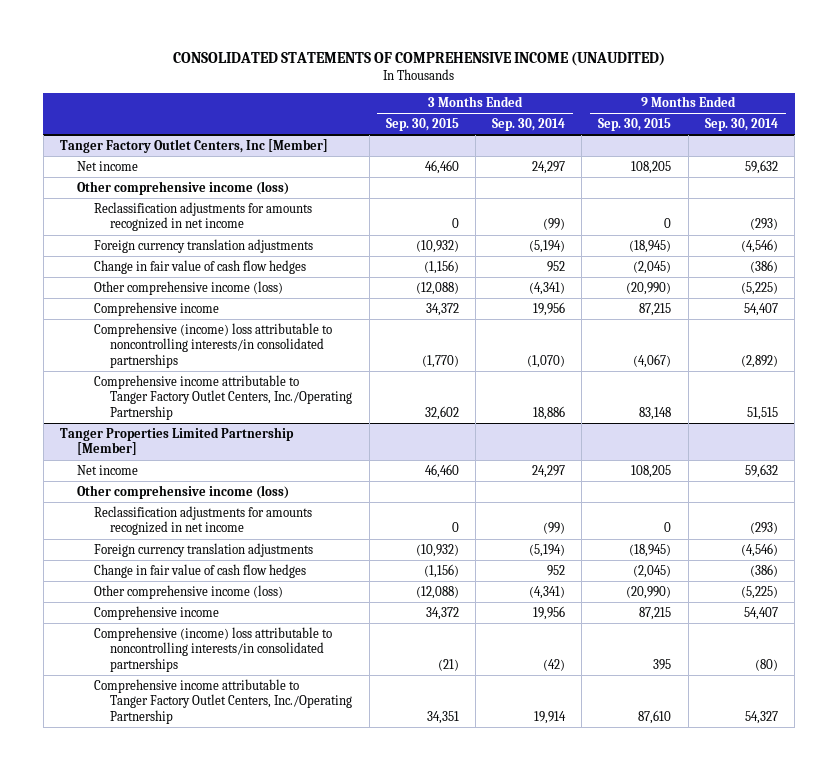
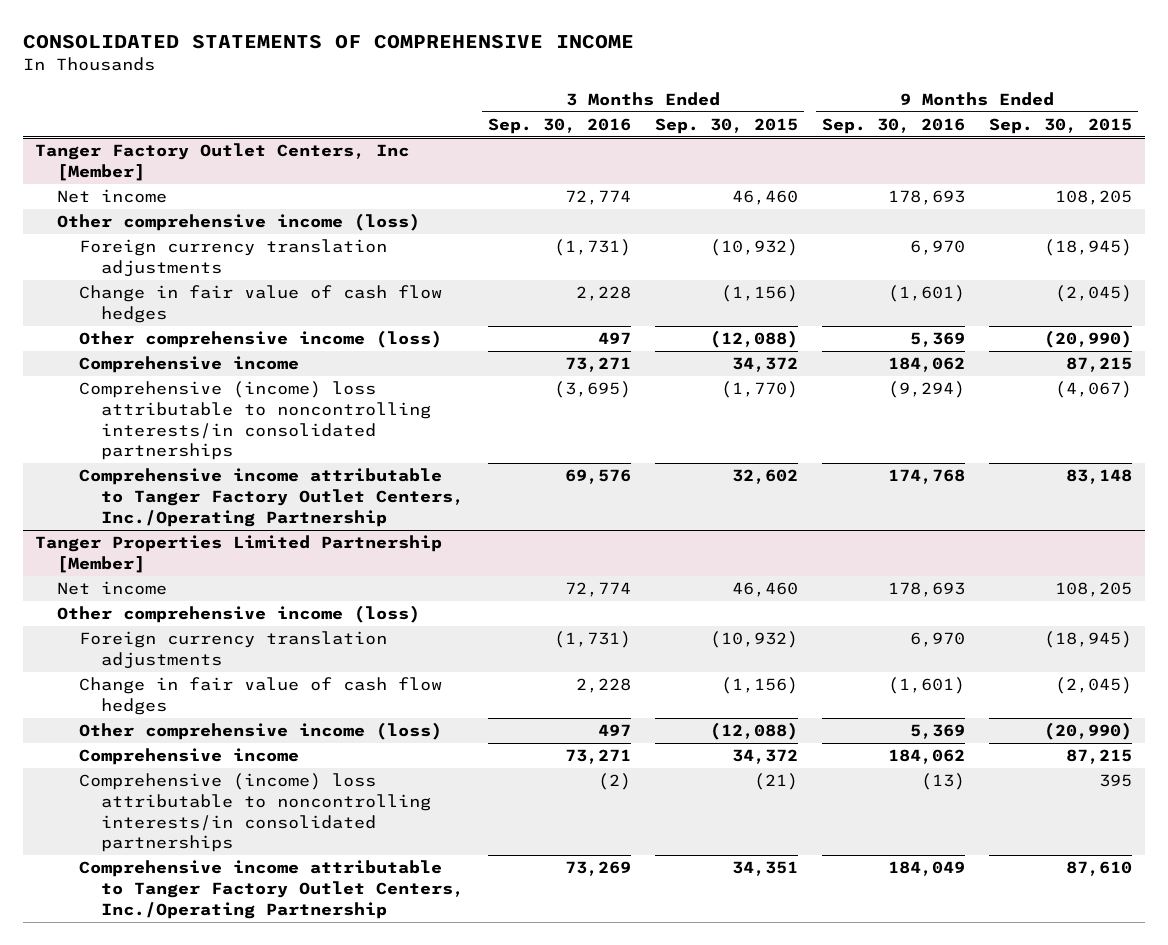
[172,51,665,66] CONSOLIDATED STATEMENTS OF COMPREHENSIVE INCOME (UNAUDITED) -> [23,34,635,50] CONSOLIDATED STATEMENTS OF COMPREHENSIVE INCOME
[492,118,566,132] Sep. 30, 2014 -> none
[704,118,778,132] Sep. 30, 2014 -> none
none -> [487,117,631,134] Sep. 30, 2016
none -> [822,117,966,134] Sep. 30, 2016
[93,201,312,232] Reclassification adjustments for amounts recognized in net income -> none
[93,505,312,536] Reclassification adjustments for amounts recognized in net income -> none

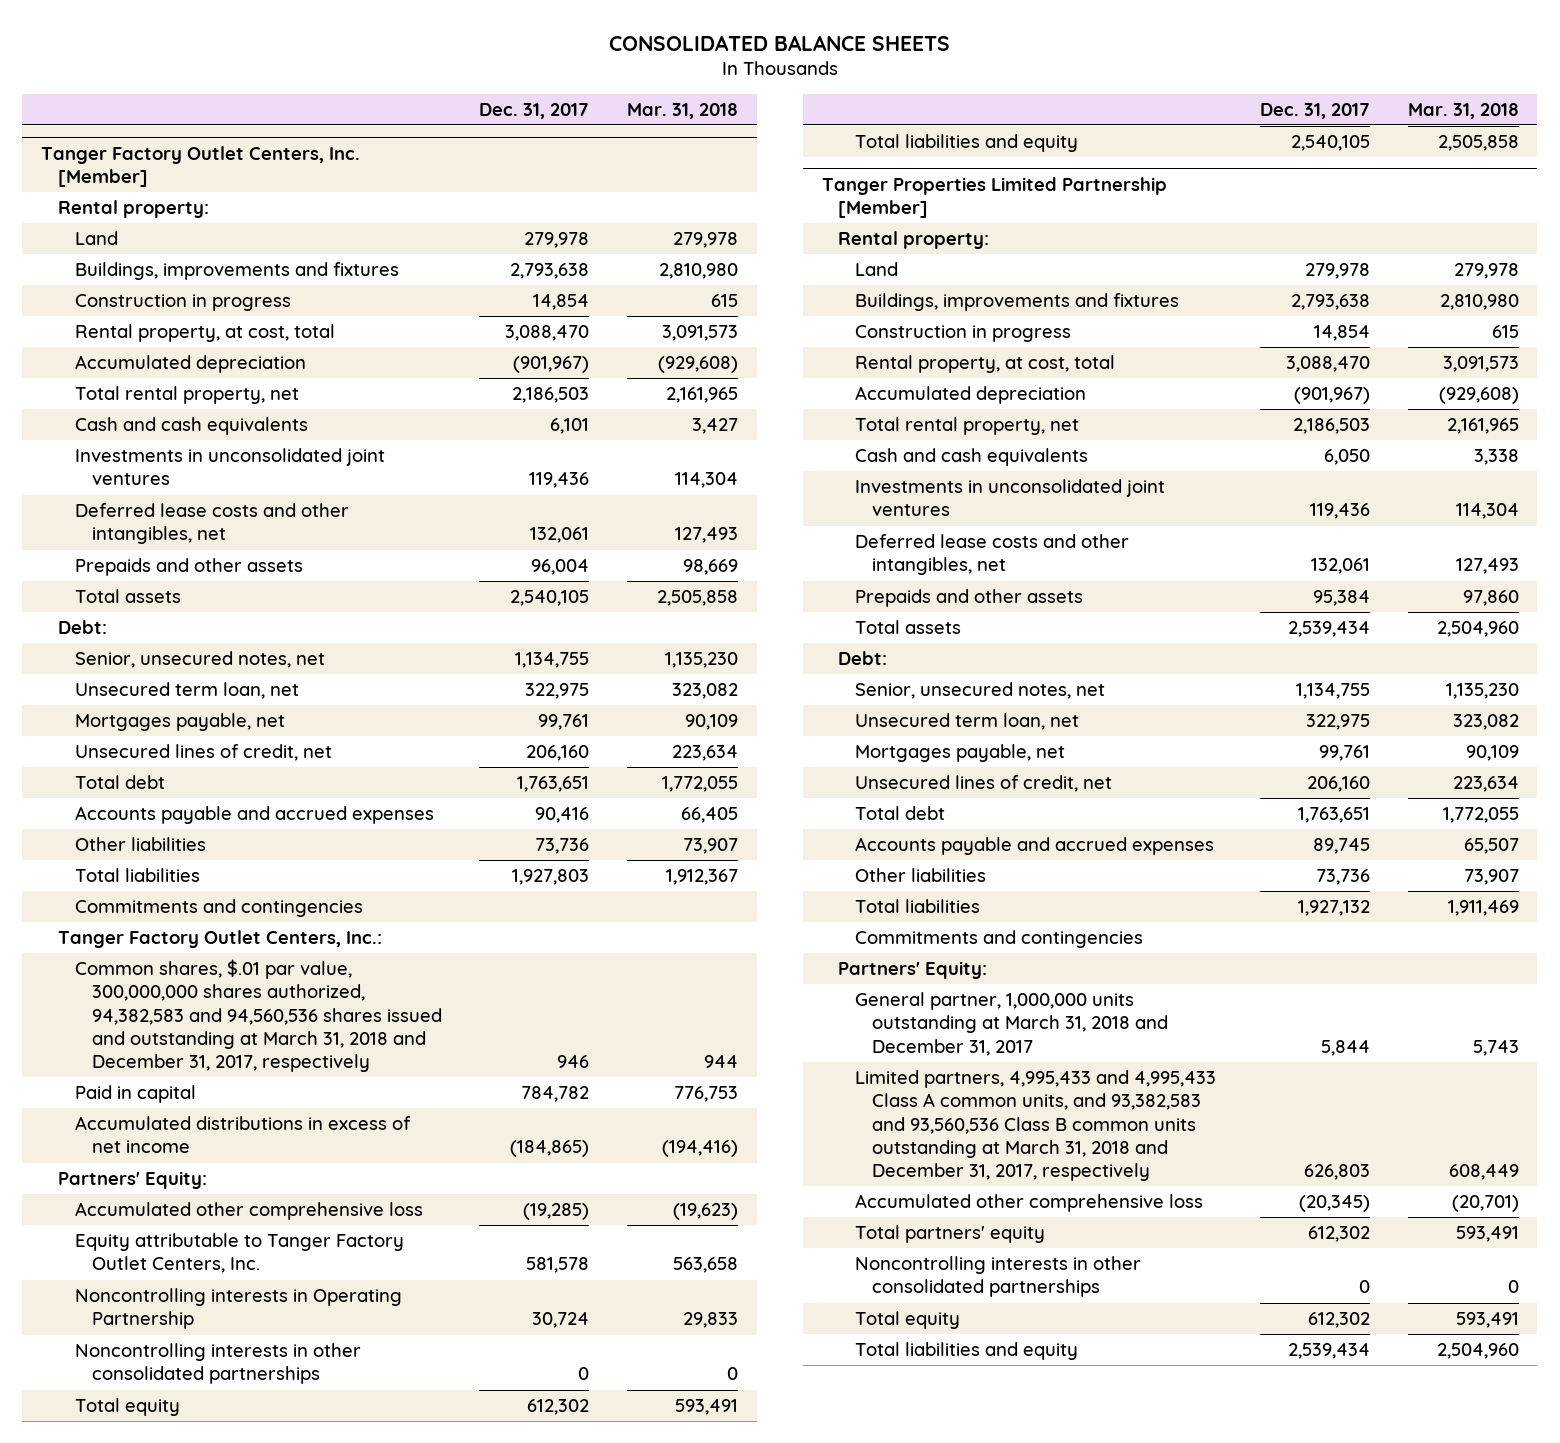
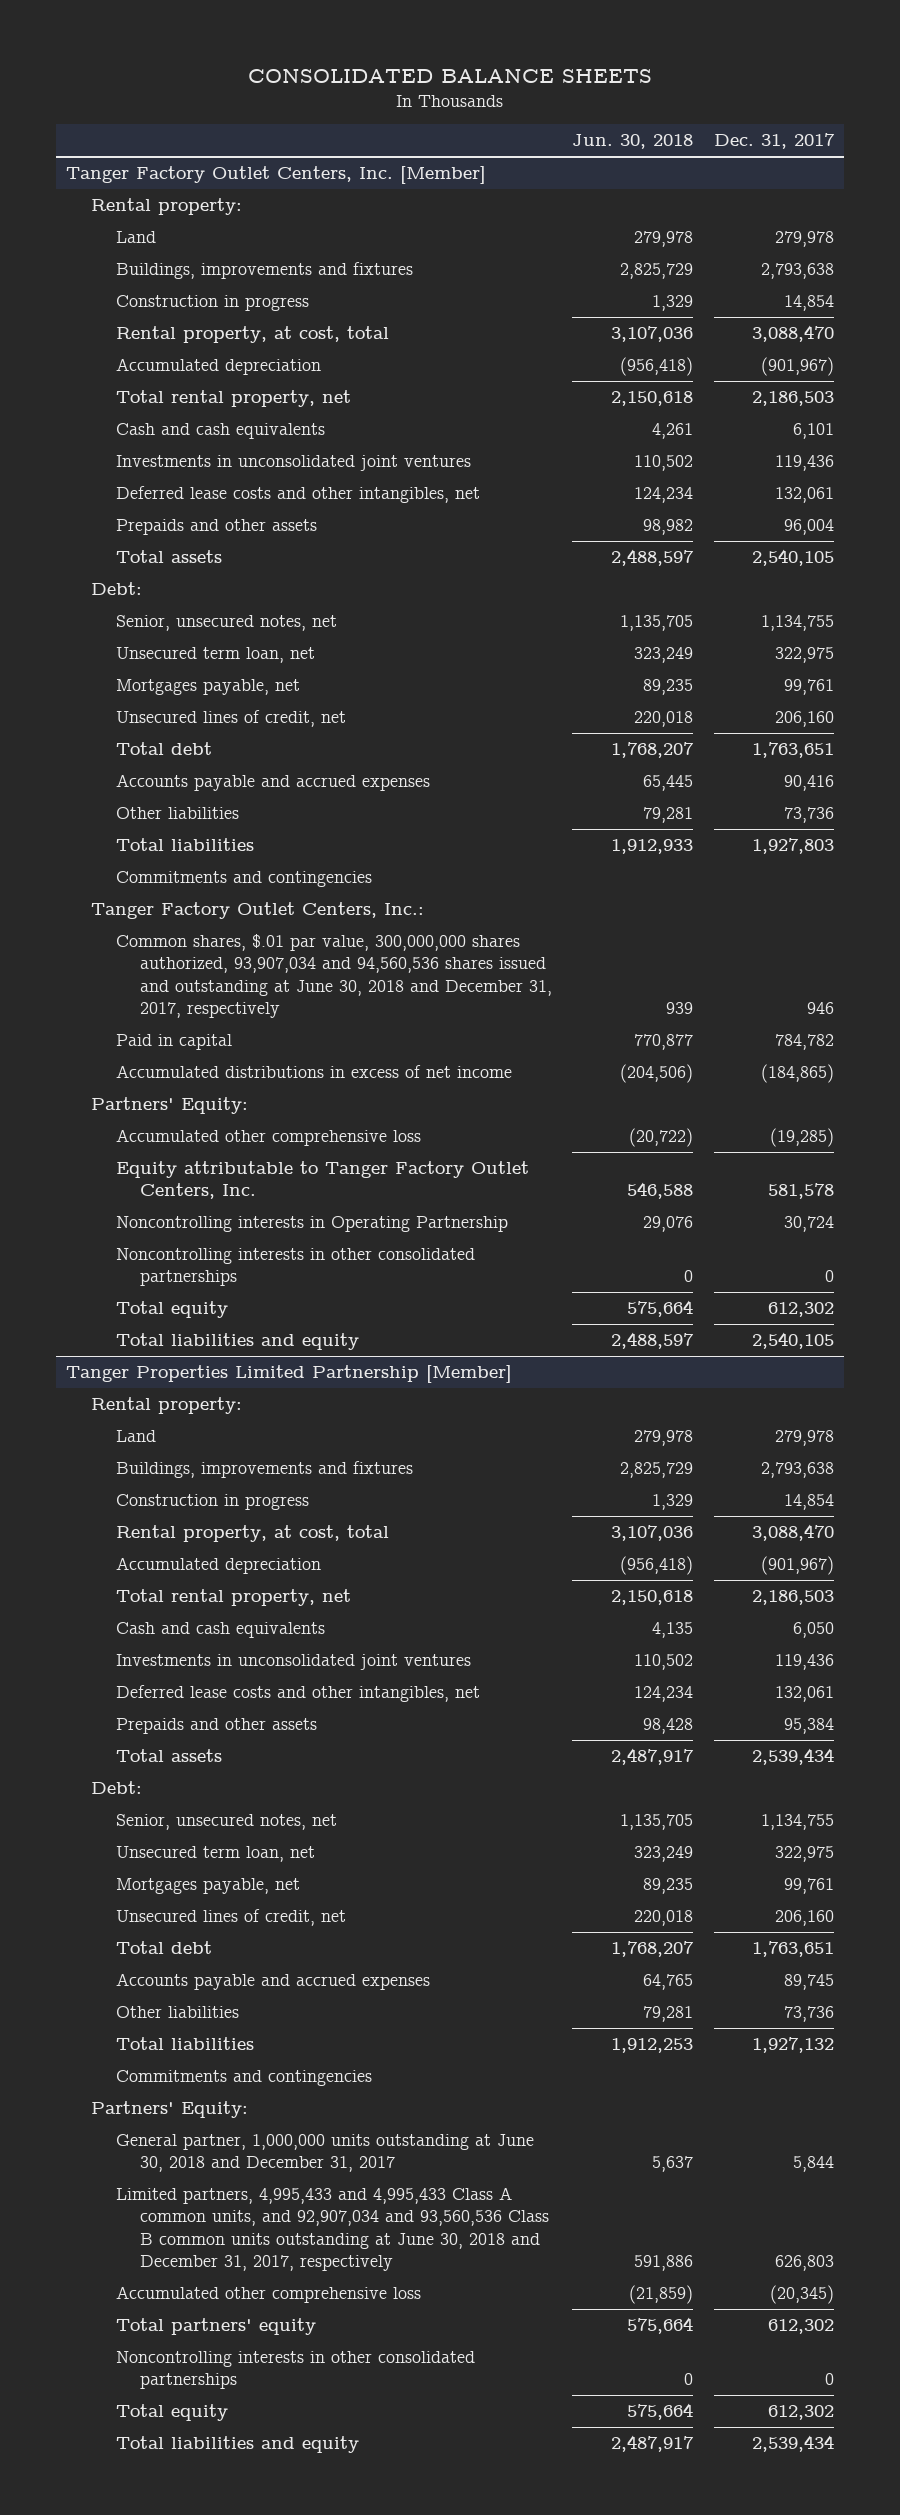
[627,102,739,119] Mar. 31, 2018 -> none
none -> [572,134,694,150] Jun. 30, 2018
[74,959,442,1073] Common shares, $.01 par value, 300,000,000 shares authorized, 94,382,583 and 94,560,536 shares issued and outstanding at March 31, 2018 and December 31, 2017, respectively -> [115,933,553,1019] Common shares, $.01 par value, 300,000,000 shares authorized, 93,907,034 and 94,560,536 shares issued and outstanding at June 30, 2018 and December 31, 2017, respectively
[855,992,1169,1056] General partner, 1,000,000 units outstanding at March 31, 2018 and December 31, 2017 -> [115,2133,534,2173] General partner, 1,000,000 units outstanding at June 30, 2018 and December 31, 2017
[855,1070,1217,1182] Limited partners, 4,995,433 and 4,995,433 Class A common units, and 93,382,583 and 93,560,536 Class B common units outstanding at March 31, 2018 and December 31, 2017, respectively -> [115,2186,550,2272] Limited partners, 4,995,433 and 4,995,433 Class A common units, and 92,907,034 and 93,560,536 Class B common units outstanding at June 30, 2018 and December 31, 2017, respectively

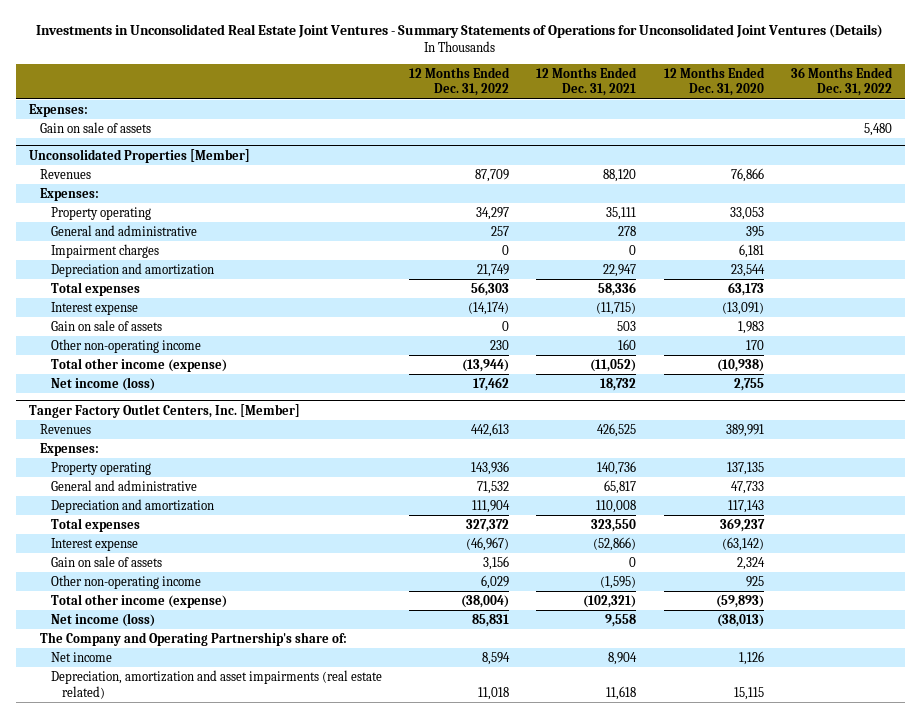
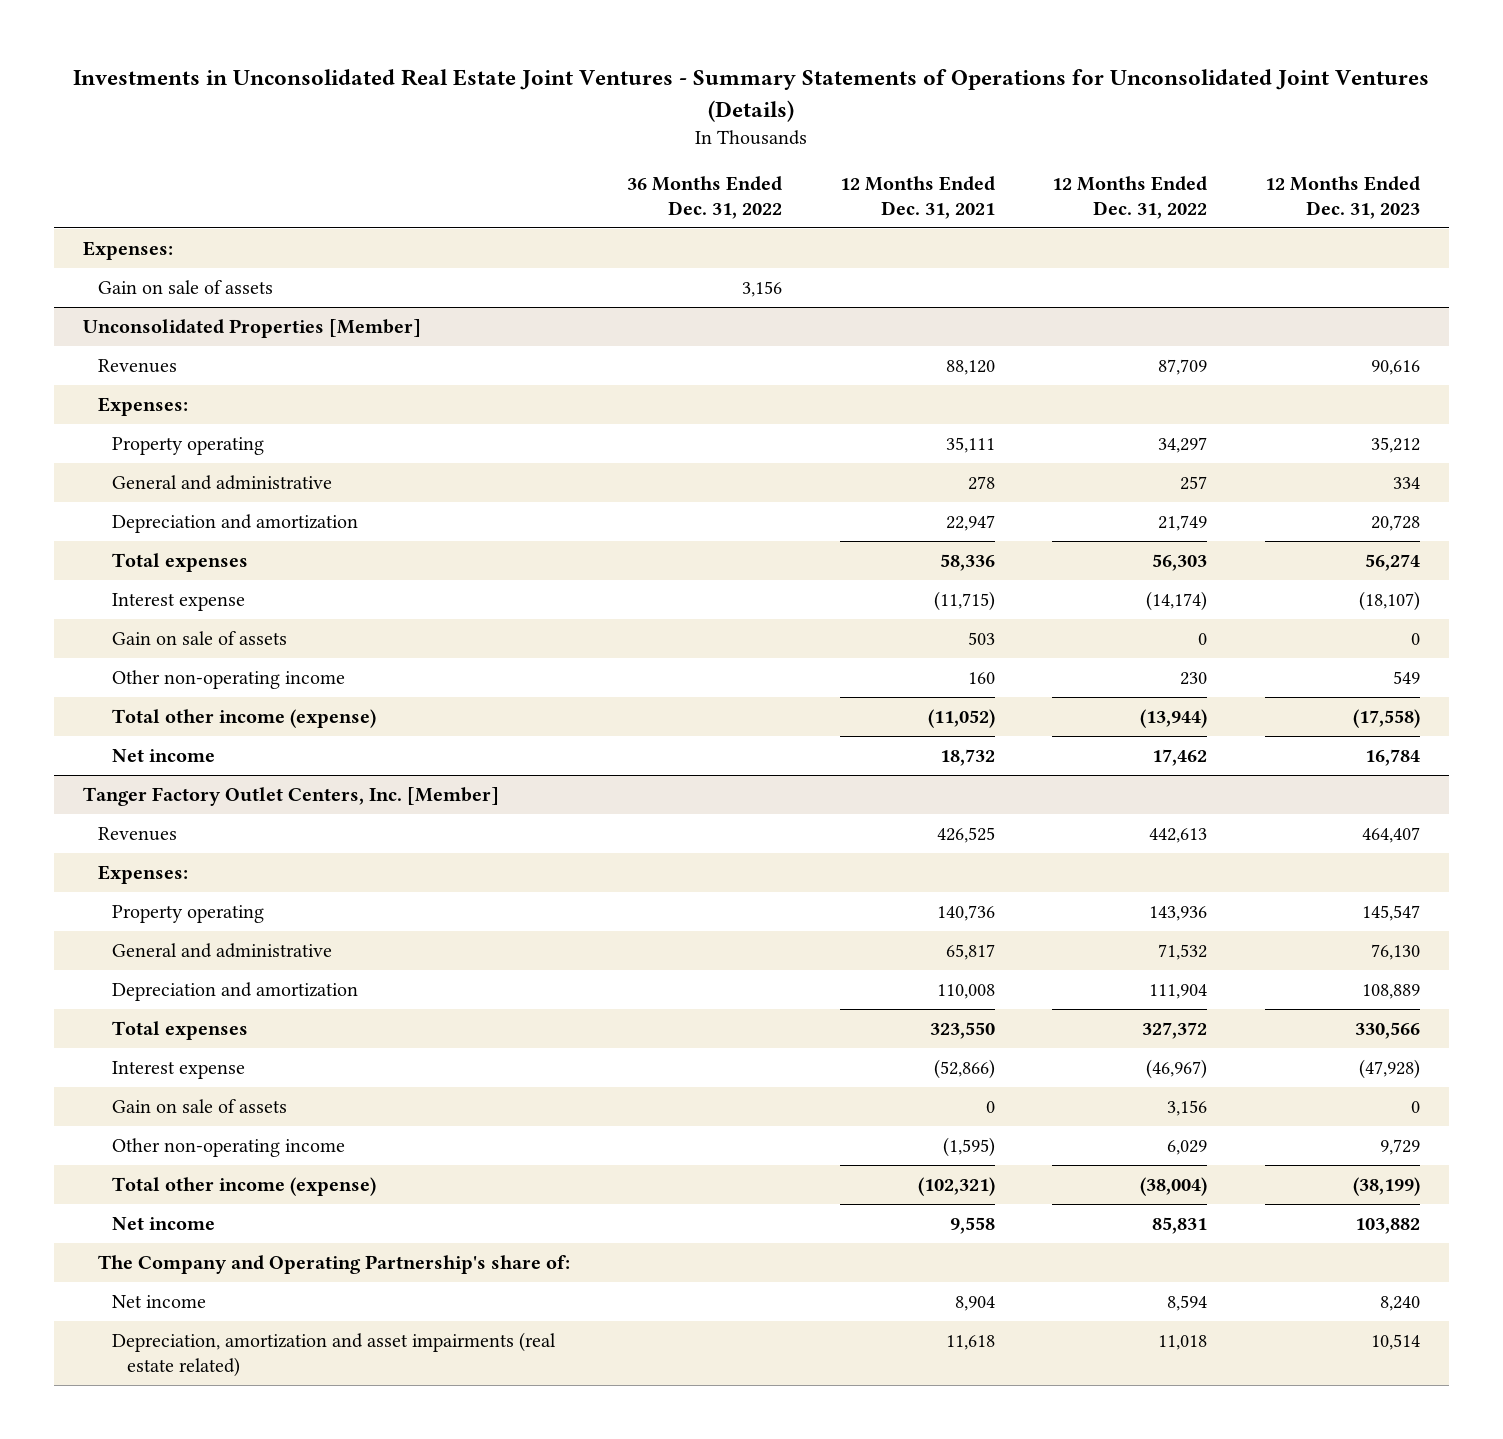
[663,66,765,97] 12 Months Ended Dec. 31, 2020 -> none
none -> [1264,175,1420,219] 12 Months Ended Dec. 31, 2023
[863,122,892,136] 5,480 -> [742,280,783,297] 3,156
[51,243,160,258] Impairment charges -> none
[51,376,156,391] Net income (loss) -> [112,748,216,762] Net income
[51,612,156,627] Net income (loss) -> [112,1216,216,1230] Net income

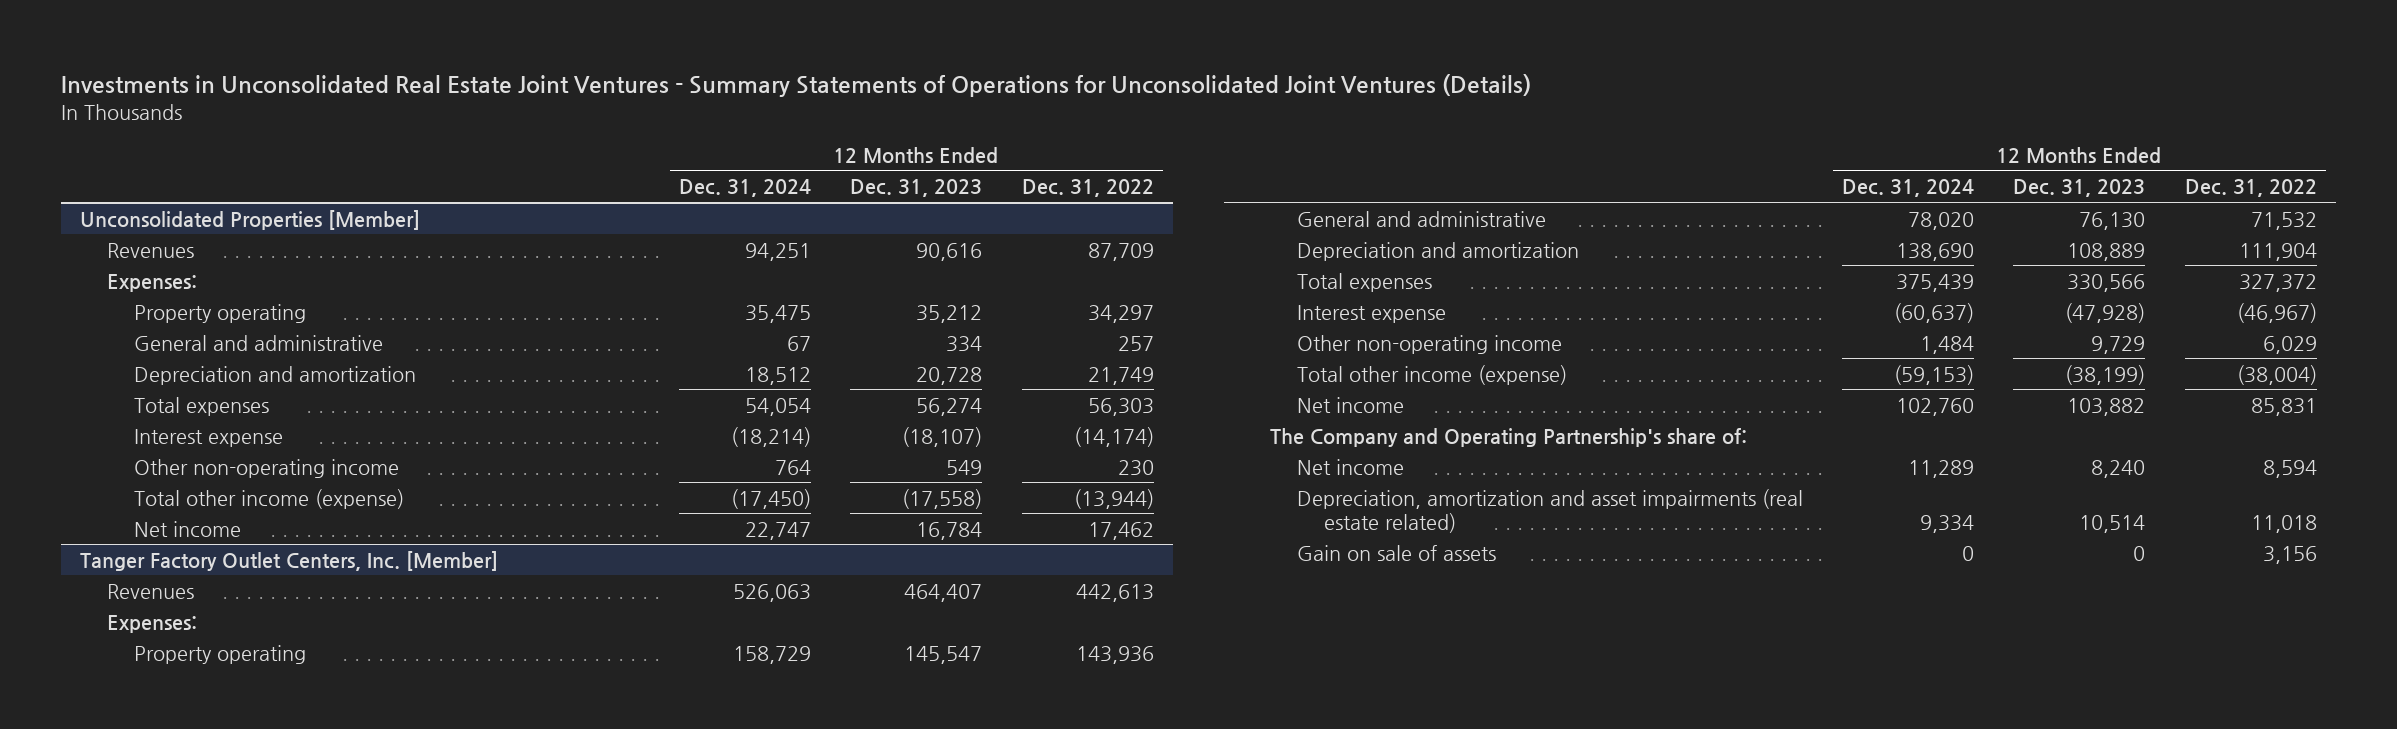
[627,175,783,219] 36 Months Ended Dec. 31, 2022 -> none
[839,175,995,219] 12 Months Ended Dec. 31, 2021 -> none
none -> [679,179,812,198] Dec. 31, 2024
[82,240,173,260] Expenses: -> none
[97,279,273,294] Gain on sale of assets -> none
[112,630,288,645] Gain on sale of assets -> none
[112,1098,288,1113] Gain on sale of assets -> [1297,544,1497,561] Gain on sale of assets

